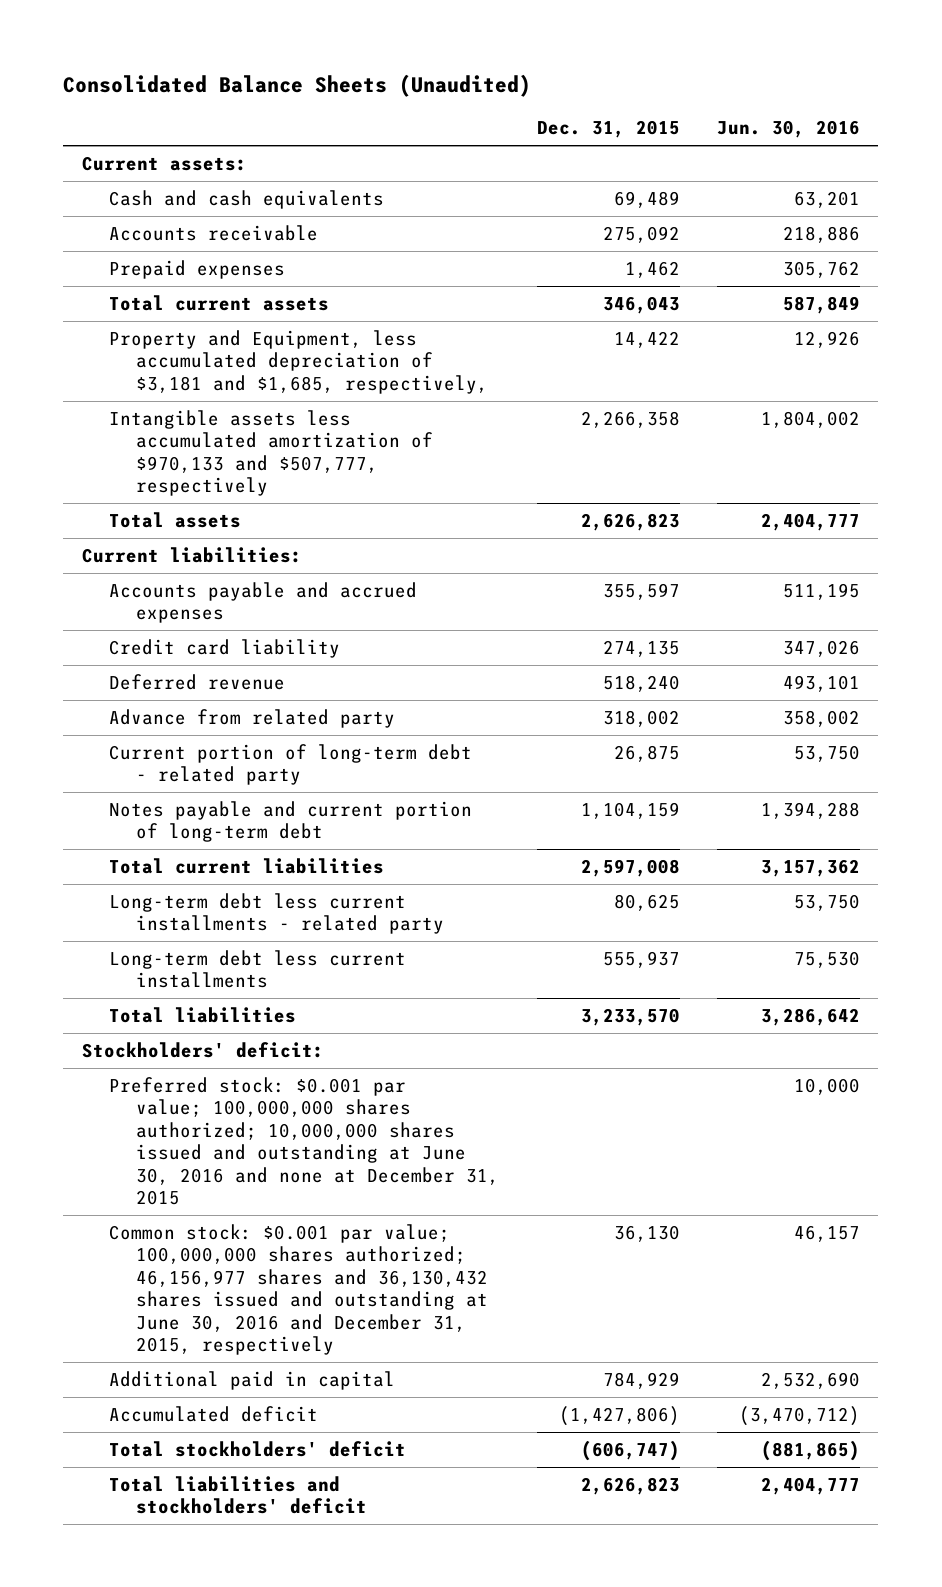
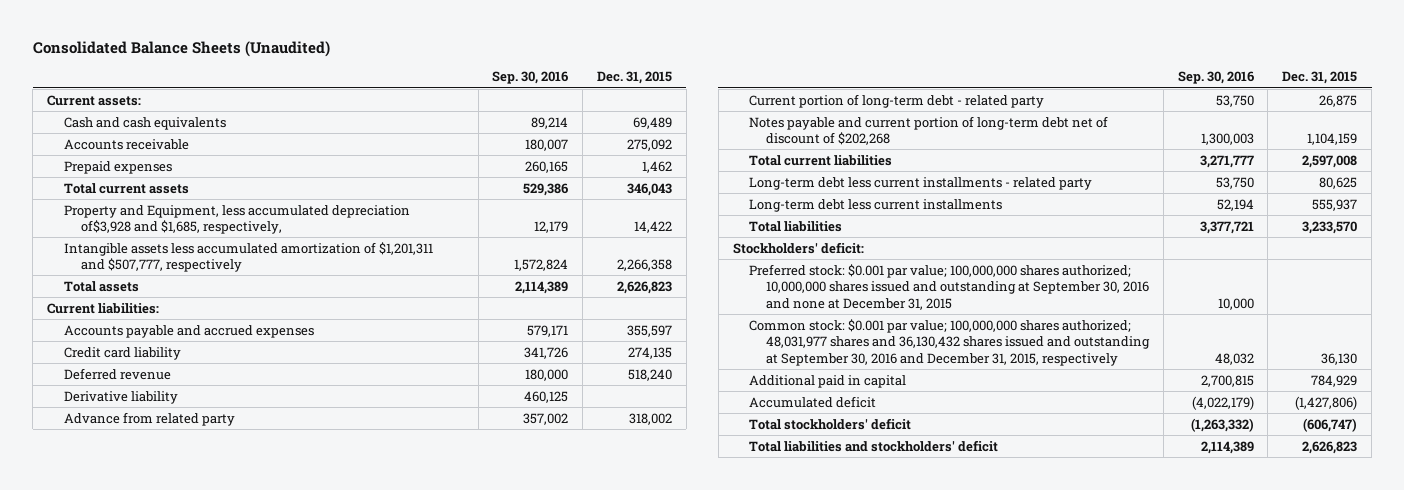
[716,120,860,139] Jun. 30, 2016 -> none
none -> [492,71,569,85] Sep. 30, 2016
[109,329,489,394] Property and Equipment, less accumulated depreciation of $3,181 and $1,685, respectively, -> [63,204,410,235] Property and Equipment, less accumulated depreciation of$3,928 and $1,685, respectively,
[109,409,434,497] Intangible assets less accumulated amortization of $970,133 and $507,777, respectively -> [63,241,433,273] Intangible assets less accumulated amortization of $1,201,311 and $507,777, respectively
none -> [63,390,178,404] Derivative liability
[109,800,473,843] Notes payable and current portion of long-term debt -> [749,115,1109,146] Notes payable and current portion of long-term debt net of discount of $202,268
[109,1076,500,1206] Preferred stock: $0.001 par value; 100,000,000 shares authorized; 10,000,000 shares issued and outstanding at June 30, 2016 and none at December 31, 2015 -> [749,263,1150,310] Preferred stock: $0.001 par value; 100,000,000 shares authorized; 10,000,000 shares issued and outstanding at September 30, 2016 and none at December 31, 2015
[109,1223,489,1356] Common stock: $0.001 par value; 100,000,000 shares authorized; 46,156,977 shares and 36,130,432 shares issued and outstanding at June 30, 2016 and December 31, 2015, respectively -> [749,318,1151,366] Common stock: $0.001 par value; 100,000,000 shares authorized; 48,031,977 shares and 36,130,432 shares issued and outstanding at September 30, 2016 and December 31, 2015, respectively

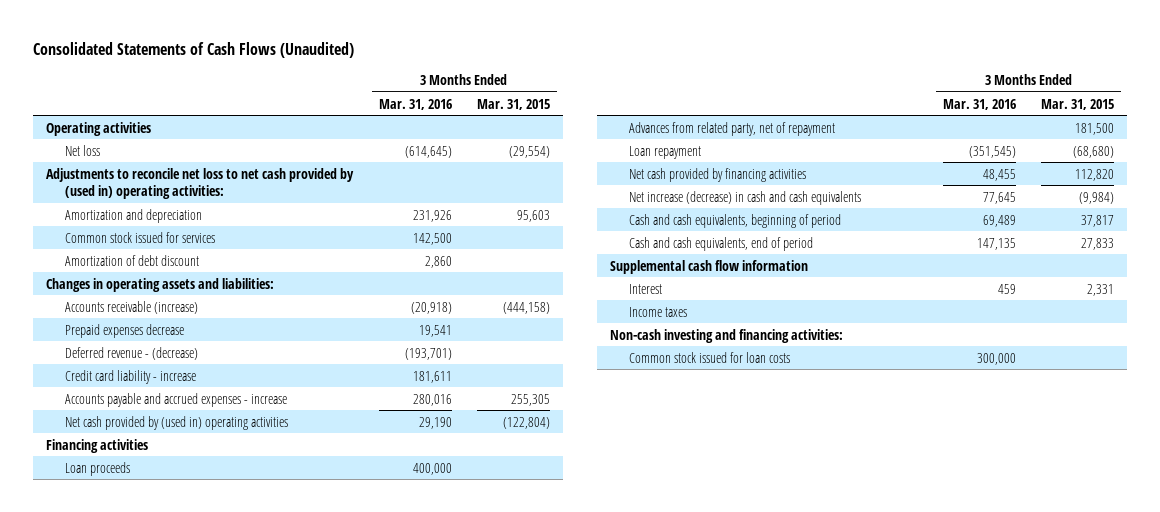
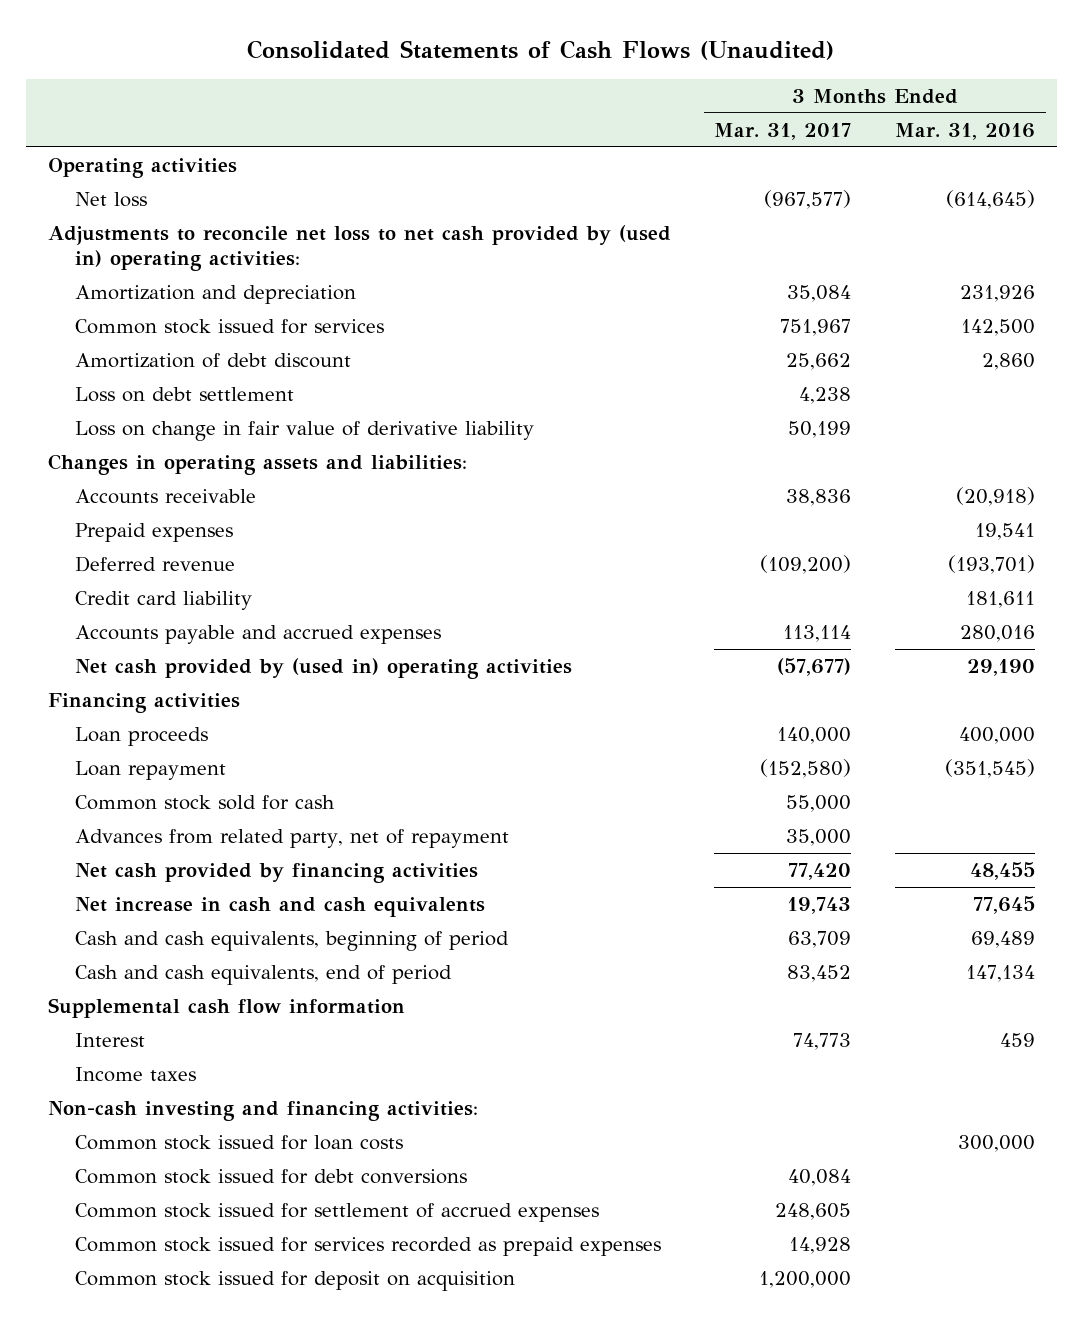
[477,98,551,110] Mar. 31, 2015 -> none
none -> [714,122,852,140] Mar. 31, 2017
none -> [75,387,295,403] Loss on debt settlement
none -> [75,421,535,442] Loss on change in fair value of derivative liability
[64,300,198,314] Accounts receivable (increase) -> [75,489,257,505] Accounts receivable
[64,323,184,338] Prepaid expenses decrease -> [75,523,234,543] Prepaid expenses
[64,346,198,360] Deferred revenue - (decrease) -> [75,556,236,573] Deferred revenue
[64,369,196,384] Credit card liability - increase -> [75,591,253,611] Credit card liability
[64,392,287,407] Accounts payable and accrued expenses - increase -> [75,625,442,645] Accounts payable and accrued expenses
none -> [75,795,336,811] Common stock sold for cash
[628,121,835,136] Advances from related party, net of repayment -> [75,829,510,849] Advances from related party, net of repayment
[628,190,861,205] Net increase (decrease) in cash and cash equivalents -> [75,897,486,918] Net increase in cash and cash equivalents
[976,237,1016,250] 147,135 -> [966,965,1036,983] 147,134
none -> [75,1169,468,1185] Common stock issued for debt conversions
none -> [75,1203,600,1223] Common stock issued for settlement of accrued expenses
none -> [75,1237,662,1257] Common stock issued for services recorded as prepaid expenses
none -> [75,1271,516,1292] Common stock issued for deposit on acquisition

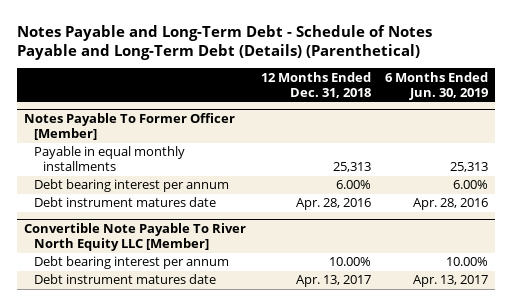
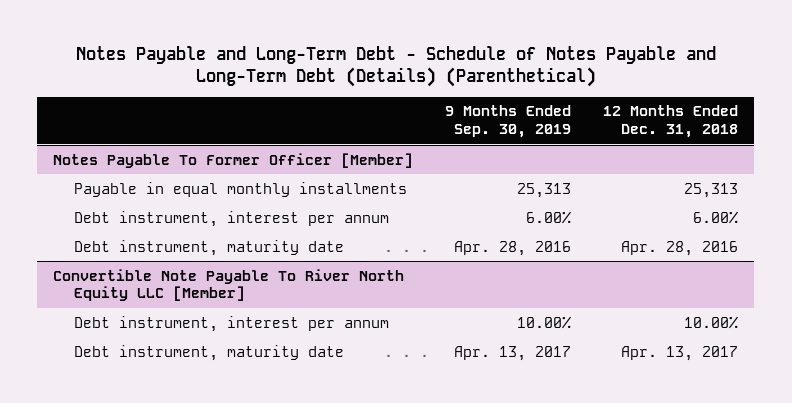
[384,71,488,100] 6 Months Ended Jun. 30, 2019 -> none
none -> [445,105,572,139] 9 Months Ended Sep. 30, 2019
[33,179,229,193] Debt bearing interest per annum -> [74,210,390,227] Debt instrument, interest per annum
[33,197,216,208] Debt instrument matures date -> [74,239,345,256] Debt instrument, maturity date
[33,256,229,270] Debt bearing interest per annum -> [74,315,390,332] Debt instrument, interest per annum
[33,274,216,285] Debt instrument matures date -> [74,344,345,361] Debt instrument, maturity date

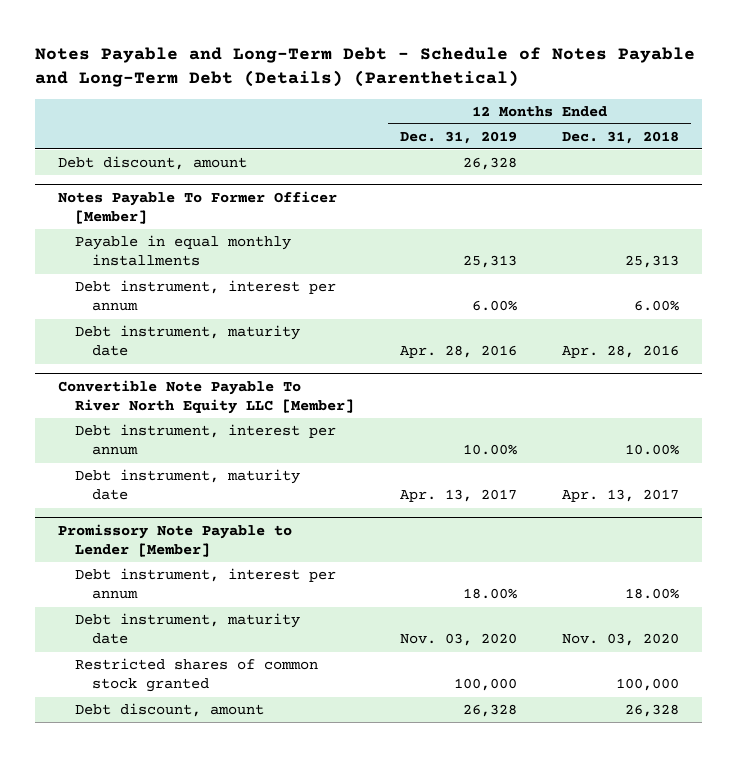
[445,105,572,139] 9 Months Ended Sep. 30, 2019 -> none
none -> [399,130,517,144] Dec. 31, 2019
none -> [57,156,247,171] Debt discount, amount
none -> [57,523,292,558] Promissory Note Payable to Lender [Member]
none -> [74,568,336,600] Debt instrument, interest per annum
none -> [74,613,300,645] Debt instrument, maturity date
none -> [74,658,318,693] Restricted shares of common stock granted
none -> [74,703,264,718] Debt discount, amount

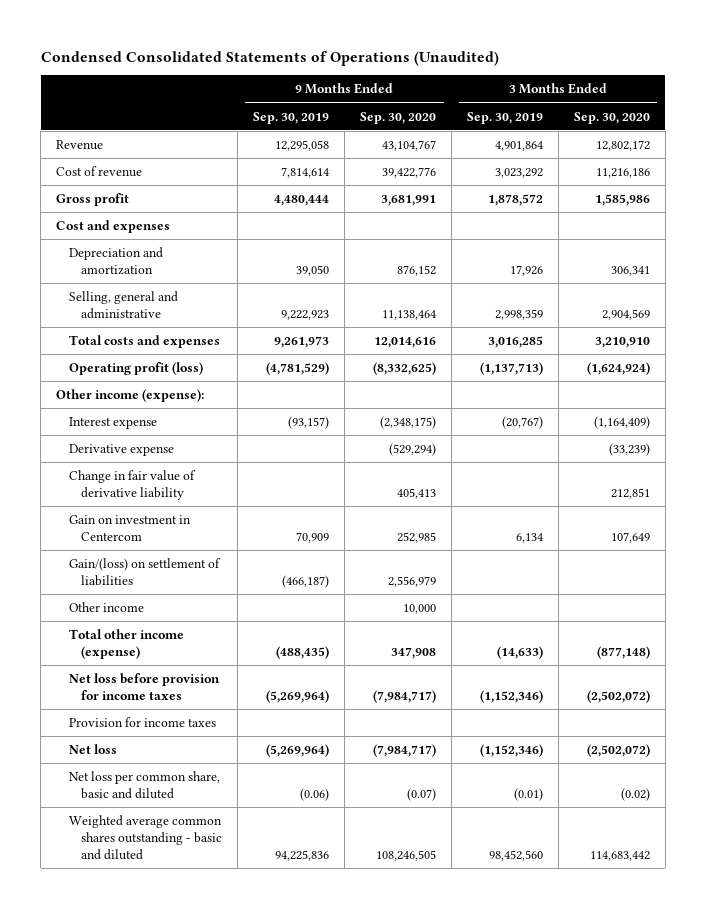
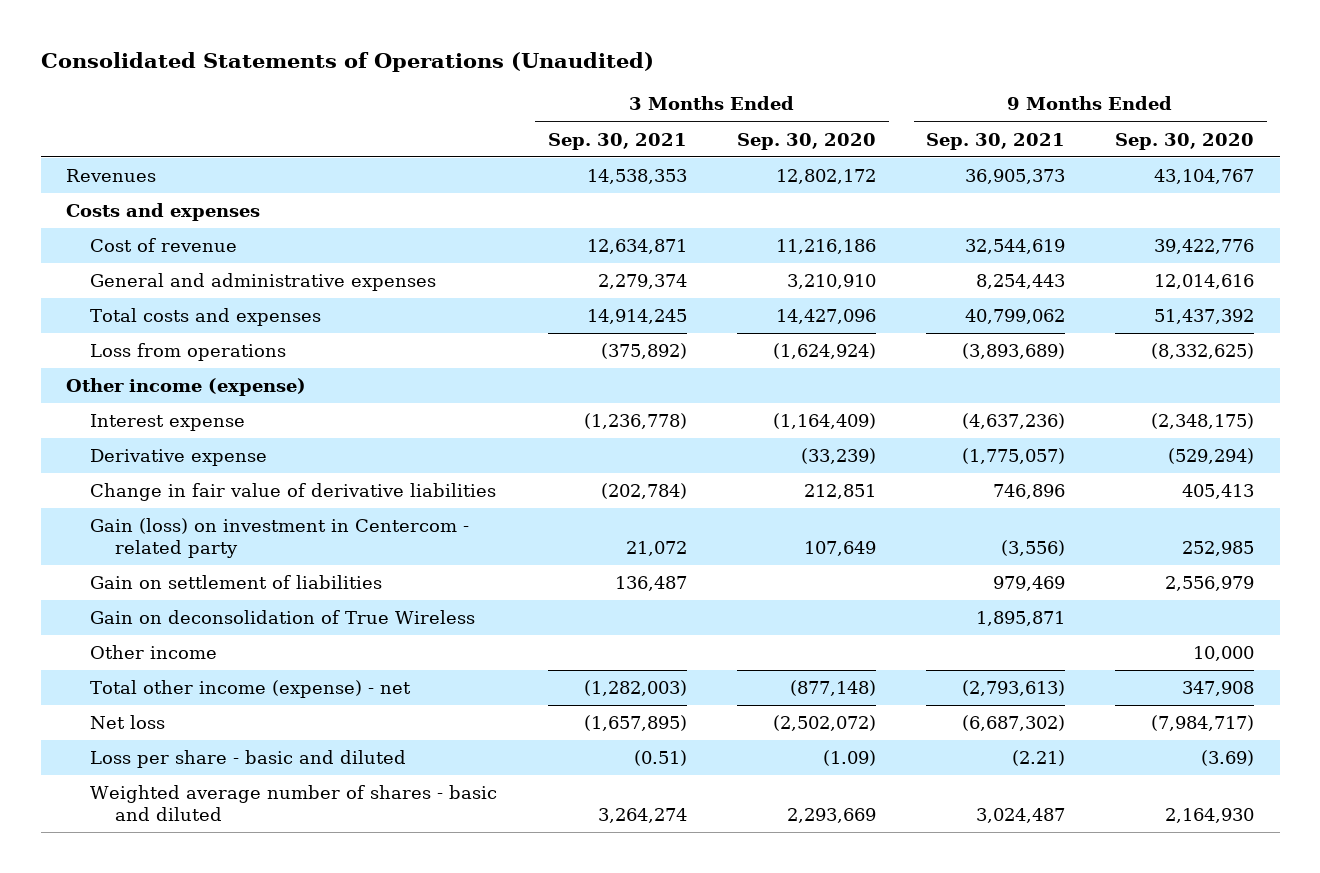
[40,50,499,66] Condensed Consolidated Statements of Operations (Unaudited) -> [40,52,654,73] Consolidated Statements of Operations (Unaudited)
[253,111,330,124] Sep. 30, 2019 -> none
[466,111,543,124] Sep. 30, 2019 -> none
none -> [547,132,687,150] Sep. 30, 2021
none -> [926,132,1066,150] Sep. 30, 2021
[56,140,104,151] Revenue -> [65,169,156,183] Revenues
none -> [65,203,260,222] Costs and expenses
[56,193,130,207] Gross profit -> none
[56,220,171,234] Cost and expenses -> none
[68,247,163,275] Depreciation and amortization -> none
[68,291,178,319] Selling, general and administrative -> [90,273,437,292] General and administrative expenses
[381,309,436,320] 11,138,464 -> [1154,274,1255,290] 12,014,616
[601,308,650,320] 2,904,569 -> [786,274,876,290] 3,210,910
[373,337,436,349] 12,014,616 -> [1154,309,1255,325] 51,437,392
[594,337,650,349] 3,210,910 -> [775,309,876,325] 14,427,096
[68,362,203,376] Operating profit (loss) -> [90,343,287,362] Loss from operations
[56,389,205,403] Other income (expense): -> [65,378,306,397] Other income (expense)
[68,470,196,500] Change in fair value of derivative liability -> [90,483,497,502] Change in fair value of derivative liabilities
[68,515,191,541] Gain on investment in Centercom -> [90,518,470,558] Gain (loss) on investment in Centercom - related party
[68,558,221,586] Gain/(loss) on settlement of liabilities -> [90,575,383,590] Gain on settlement of liabilities
none -> [90,610,476,625] Gain on deconsolidation of True Wireless
[68,673,220,700] Net loss before provision for income taxes -> none
[68,717,216,728] Provision for income taxes -> none
[68,629,184,659] Total other income (expense) -> [90,680,412,699] Total other income (expense) - net
[68,771,220,799] Net loss per common share, basic and diluted -> [90,750,407,769] Loss per share - basic and diluted
[406,787,436,801] (0.07) -> [1201,750,1255,767] (3.69)
[620,787,650,801] (0.02) -> [822,750,876,767] (1.09)
[68,815,223,860] Weighted average common shares outstanding - basic and diluted -> [90,785,498,821] Weighted average number of shares - basic and diluted
[375,849,436,861] 108,246,505 -> [1165,807,1255,823] 2,164,930
[589,850,650,861] 114,683,442 -> [786,807,876,823] 2,293,669

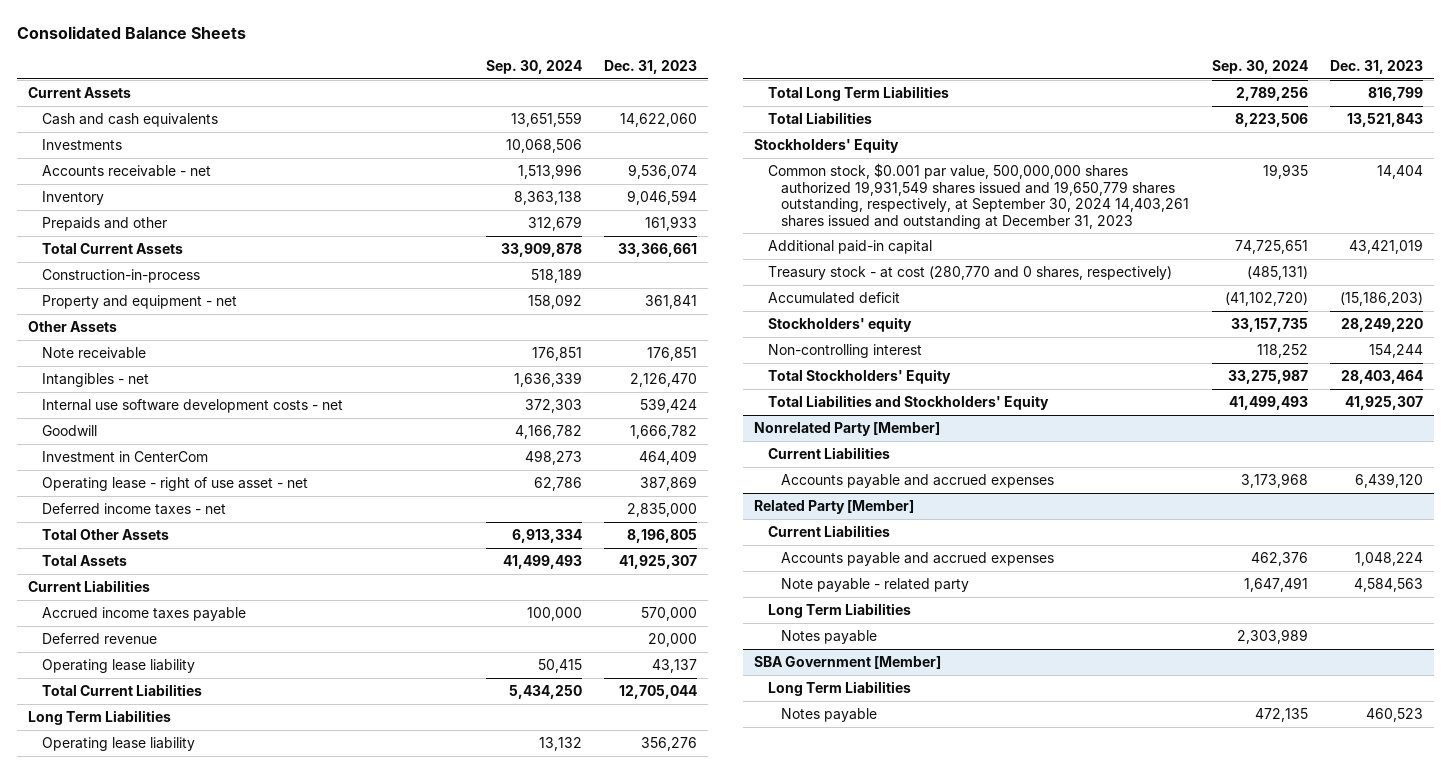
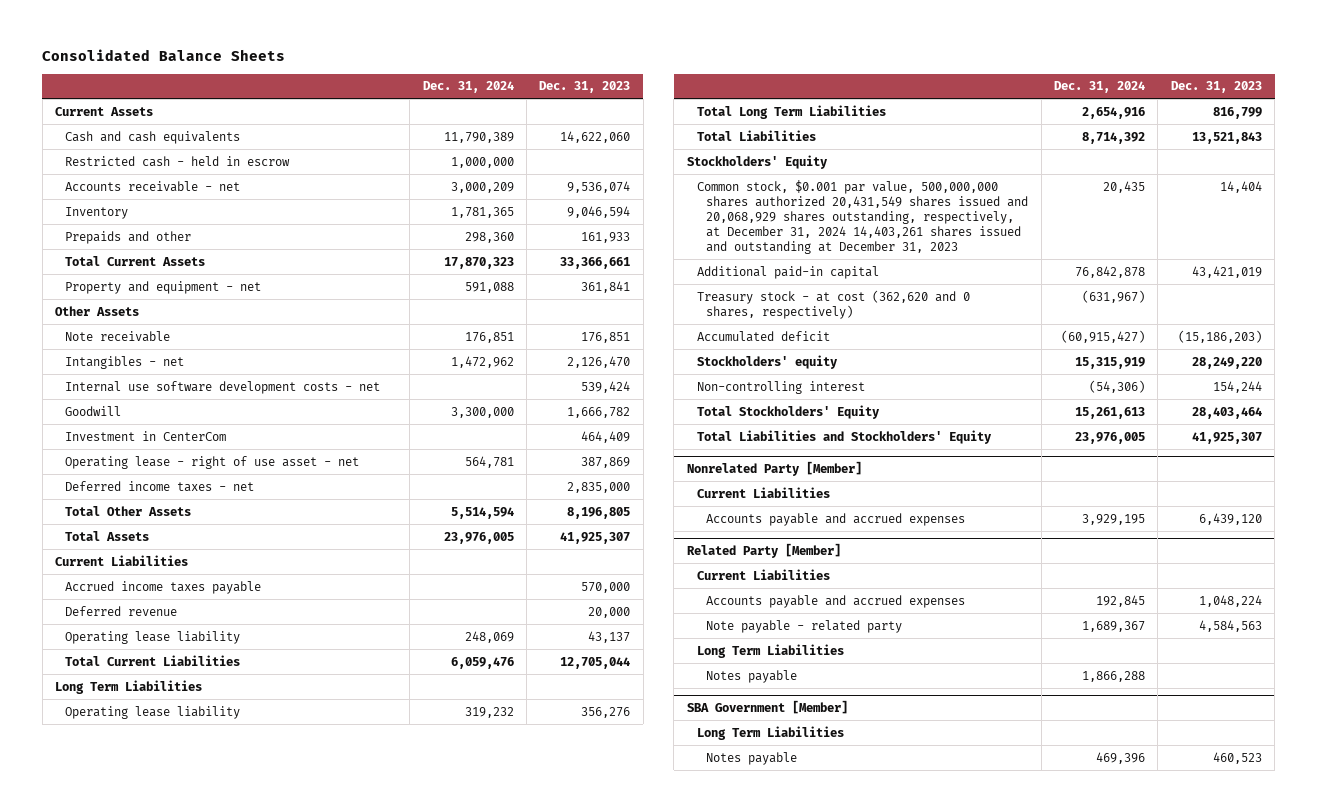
[485,60,582,75] Sep. 30, 2024 -> none
none -> [422,81,514,94] Dec. 31, 2024
[41,138,122,150] Investments -> none
none -> [65,155,291,167] Restricted cash - held in escrow
[41,268,200,283] Construction-in-process -> none
[767,162,1190,229] Common stock, $0.001 par value, 500,000,000 shares authorized 19,931,549 shares issued and 19,650,779 shares outstanding, respectively, at September 30, 2024 14,403,261 shares issued and outstanding at December 31, 2023 -> [696,179,1029,254] Common stock, $0.001 par value, 500,000,000 shares authorized 20,431,549 shares issued and 20,068,929 shares outstanding, respectively, at December 31, 2024 14,403,261 shares issued and outstanding at December 31, 2023
[767,265,1172,280] Treasury stock - at cost (280,770 and 0 shares, respectively) -> [696,289,970,319] Treasury stock - at cost (362,620 and 0 shares, respectively)

